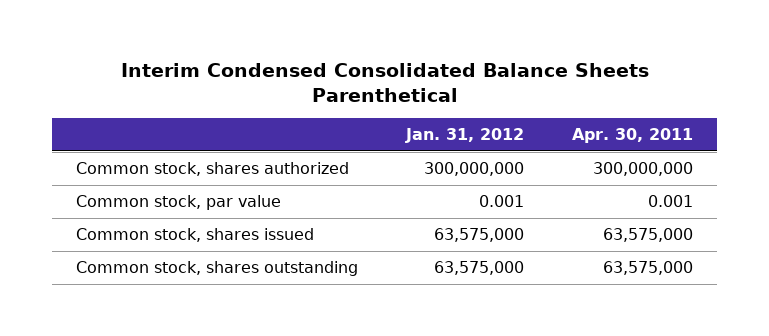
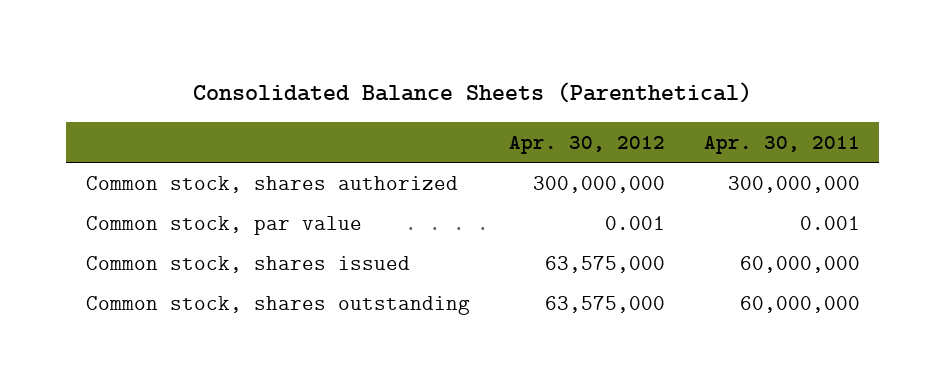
[120,62,649,103] Interim Condensed Consolidated Balance Sheets Parenthetical -> [192,82,752,104] Consolidated Balance Sheets (Parenthetical)
[405,128,525,144] Jan. 31, 2012 -> none
none -> [508,135,665,154] Apr. 30, 2012
[603,228,694,243] 63,575,000 -> [739,255,860,273] 60,000,000
[603,261,694,276] 63,575,000 -> [739,295,860,313] 60,000,000

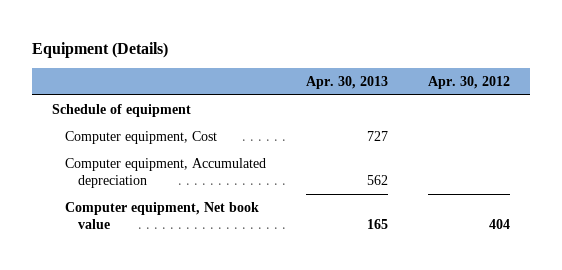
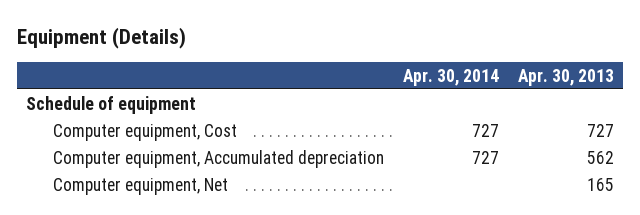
[427,76,510,90] Apr. 30, 2012 -> none
none -> [402,68,499,86] Apr. 30, 2014
[65,202,260,229] Computer equipment, Net book value -> [52,177,228,195] Computer equipment, Net

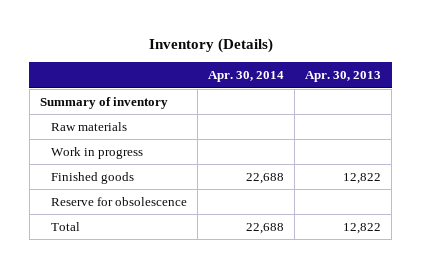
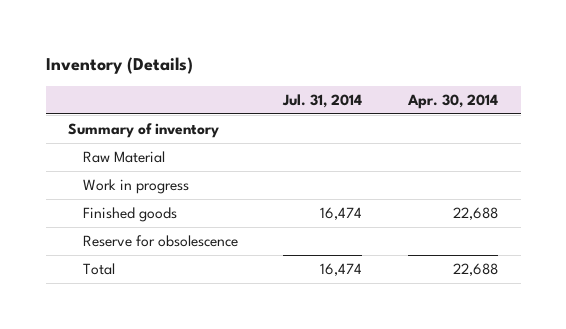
[305,71,382,83] Apr. 30, 2013 -> none
none -> [282,93,363,108] Jul. 31, 2014
[50,121,127,131] Raw materials -> [82,151,165,164] Raw Material

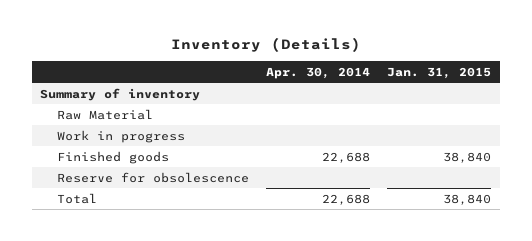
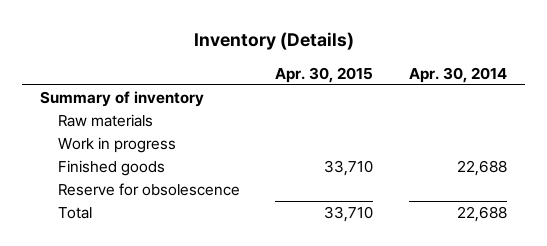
[387,66,492,79] Jan. 31, 2015 -> none
none -> [275,66,374,83] Apr. 30, 2015
[57,108,154,120] Raw Material -> [57,113,153,127] Raw materials

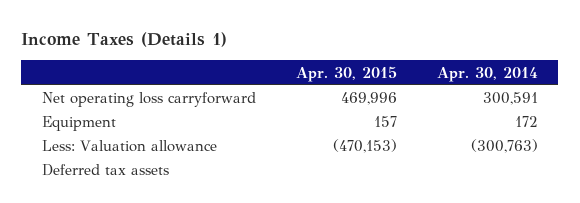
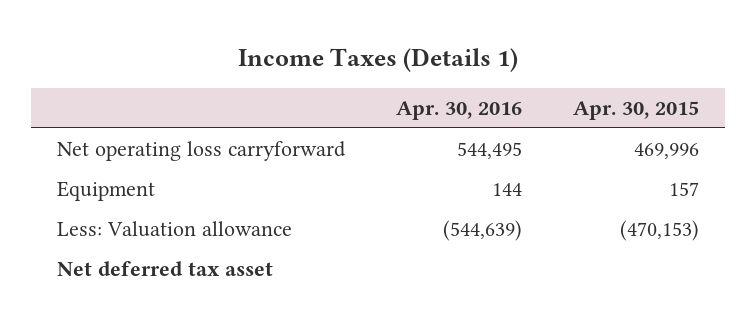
[437,66,539,82] Apr. 30, 2014 -> none
none -> [396,100,523,120] Apr. 30, 2016
[41,164,169,177] Deferred tax assets -> [56,261,273,277] Net deferred tax asset

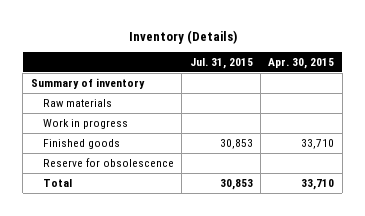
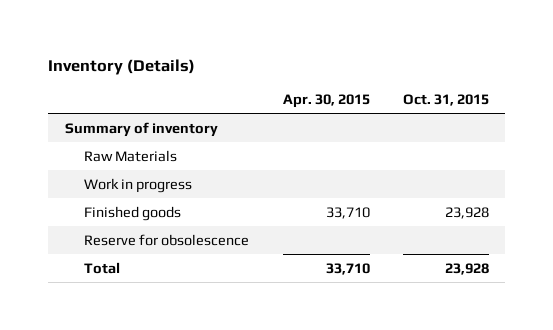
[189,57,253,69] Jul. 31, 2015 -> none
none -> [402,93,489,106] Oct. 31, 2015
[42,98,112,107] Raw materials -> [84,149,178,162] Raw Materials

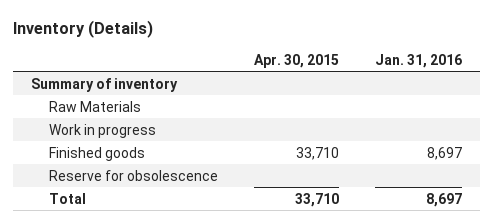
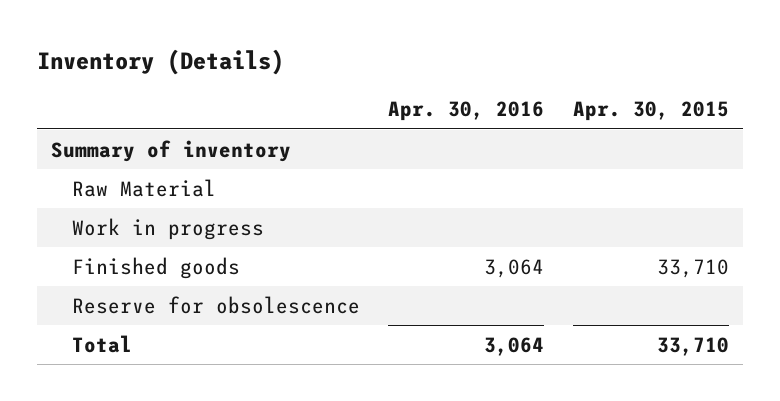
[375,53,463,68] Jan. 31, 2016 -> none
none -> [388,101,545,122] Apr. 30, 2016
[48,100,141,112] Raw Materials -> [72,178,217,197] Raw Material

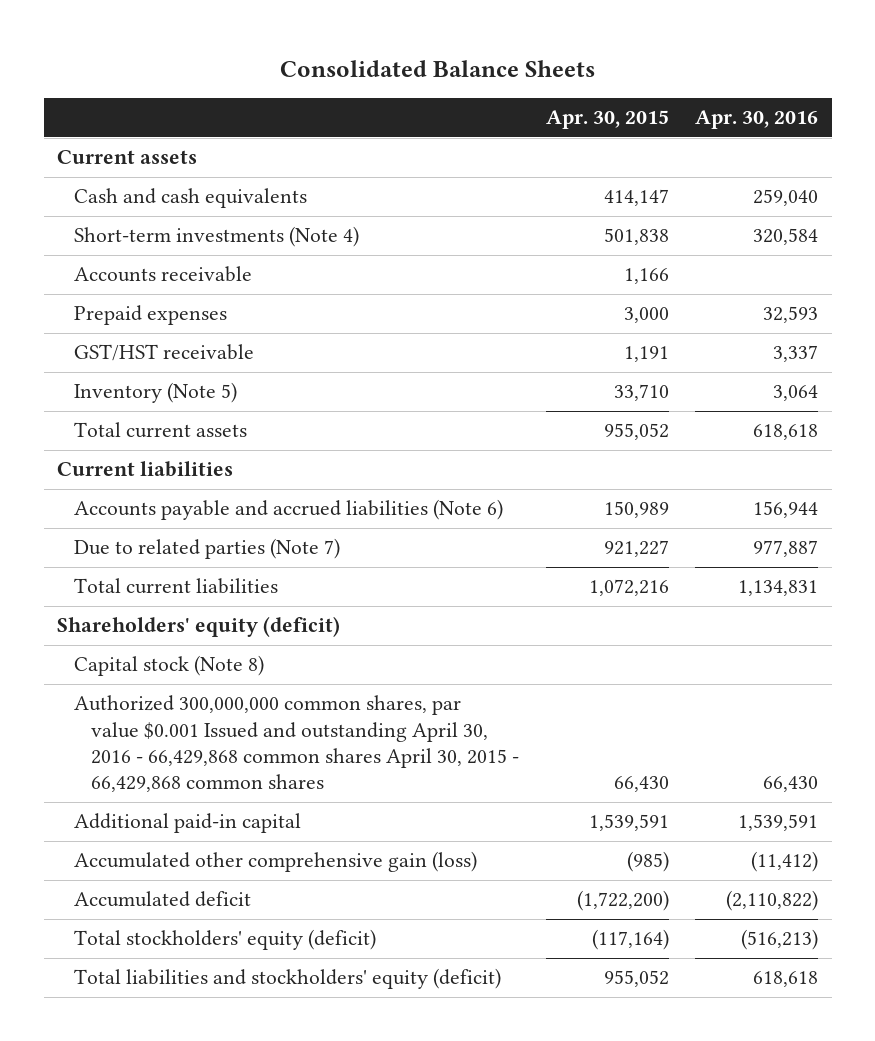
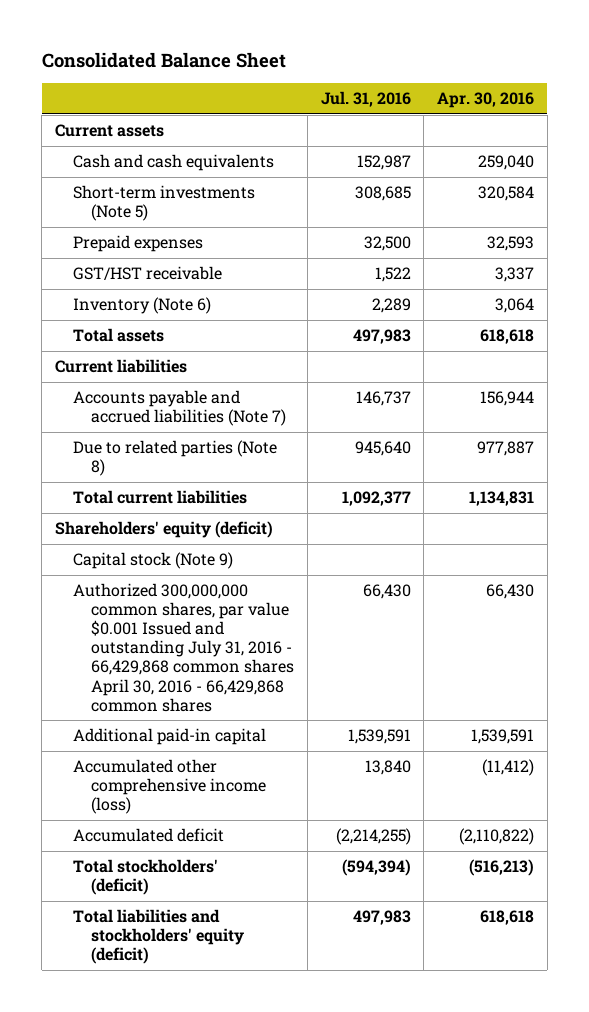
[279,59,595,77] Consolidated Balance Sheets -> [41,51,286,68] Consolidated Balance Sheet
[545,110,669,130] Apr. 30, 2015 -> none
none -> [320,90,411,107] Jul. 31, 2016
[74,266,253,283] Accounts receivable -> none
[74,226,360,248] Short-term investments (Note 4) -> [73,185,256,222] Short-term investments (Note 5)
[74,382,238,404] Inventory (Note 5) -> [73,297,212,315] Inventory (Note 6)
[74,422,248,439] Total current assets -> [73,328,165,343] Total assets
[74,499,504,521] Accounts payable and accrued liabilities (Note 6) -> [73,390,287,427] Accounts payable and accrued liabilities (Note 7)
[74,538,341,560] Due to related parties (Note 7) -> [73,440,278,477] Due to related parties (Note 8)
[74,655,265,677] Capital stock (Note 8) -> [73,552,234,570] Capital stock (Note 9)
[74,695,520,793] Authorized 300,000,000 common shares, par value $0.001 Issued and outstanding April 30, 2016 - 66,429,868 common shares April 30, 2015 - 66,429,868 common shares -> [73,583,295,712] Authorized 300,000,000 common shares, par value $0.001 Issued and outstanding July 31, 2016 - 66,429,868 common shares April 30, 2016 - 66,429,868 common shares
[74,851,478,873] Accumulated other comprehensive gain (loss) -> [73,759,267,815] Accumulated other comprehensive income (loss)
[74,929,377,951] Total stockholders' equity (deficit) -> [73,859,219,896] Total stockholders' (deficit)

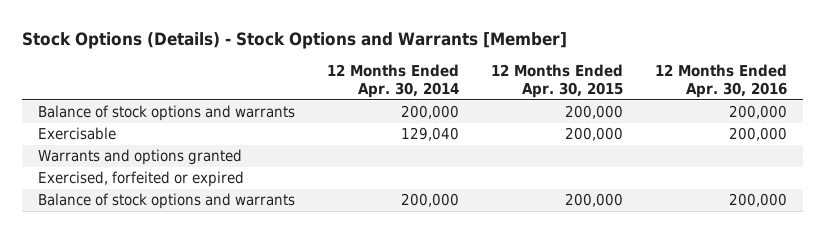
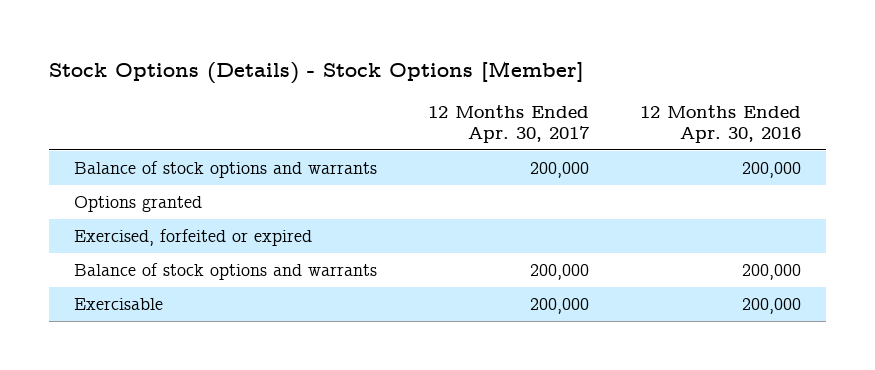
[22,32,568,50] Stock Options (Details) - Stock Options and Warrants [Member] -> [49,60,585,84] Stock Options (Details) - Stock Options [Member]
[327,64,460,99] 12 Months Ended Apr. 30, 2014 -> none
[490,64,623,99] 12 Months Ended Apr. 30, 2015 -> none
none -> [428,104,591,144] 12 Months Ended Apr. 30, 2017
[38,149,243,166] Warrants and options granted -> [74,196,203,213] Options granted
[38,127,117,141] Exercisable -> [74,298,164,311] Exercisable

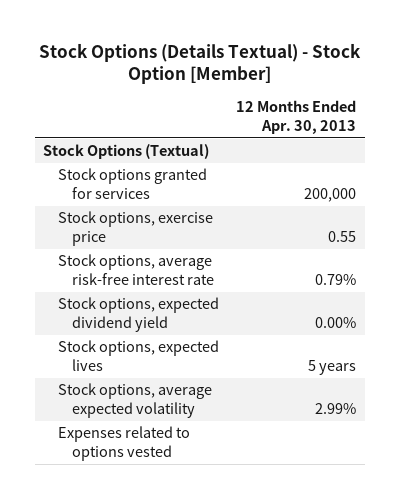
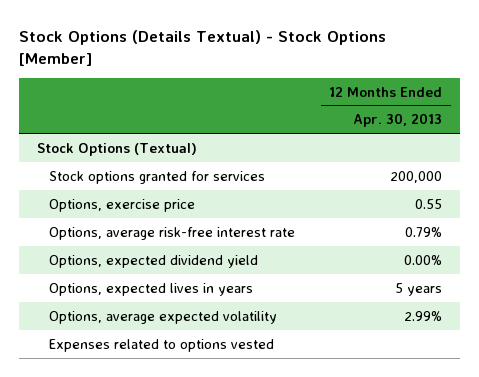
[38,42,361,85] Stock Options (Details Textual) - Stock Option [Member] -> [19,29,387,66] Stock Options (Details Textual) - Stock Options [Member]
[57,211,213,247] Stock options, exercise price -> [48,198,195,212] Options, exercise price
[57,254,215,286] Stock options, average risk-free interest rate -> [48,226,295,240] Options, average risk-free interest rate
[57,297,219,333] Stock options, expected dividend yield -> [48,254,258,268] Options, expected dividend yield
[57,340,219,372] Stock options, expected lives -> [48,282,253,296] Options, expected lives in years
[57,383,212,419] Stock options, average expected volatility -> [48,310,277,324] Options, average expected volatility

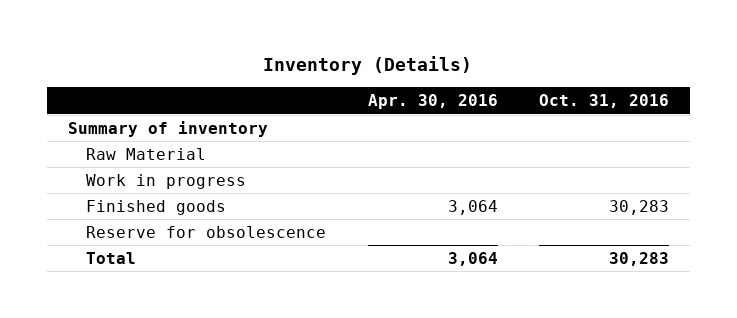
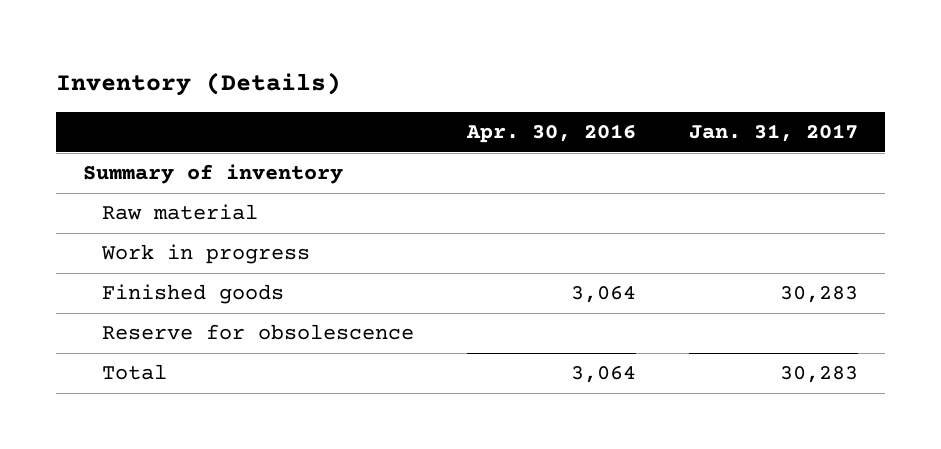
[539,94,670,109] Oct. 31, 2016 -> none
none -> [689,124,859,143] Jan. 31, 2017
[86,148,207,161] Raw Material -> [102,204,259,221] Raw material

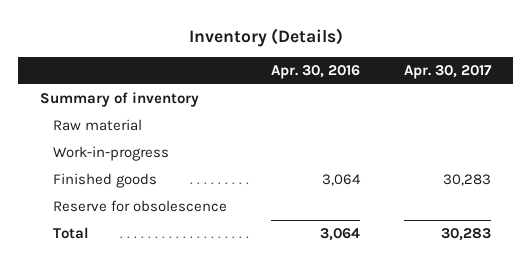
[689,124,859,143] Jan. 31, 2017 -> none
none -> [404,64,493,79] Apr. 30, 2017
[101,244,311,265] Work in progress -> [52,146,169,162] Work-in-progress

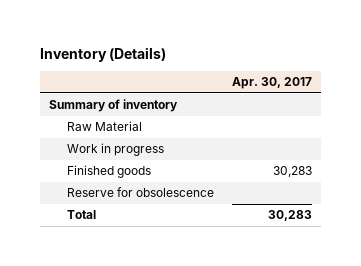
[271,64,361,79] Apr. 30, 2016 -> none
[52,119,142,132] Raw material -> [66,121,142,132] Raw Material
[52,146,169,162] Work-in-progress -> [66,143,164,157] Work in progress

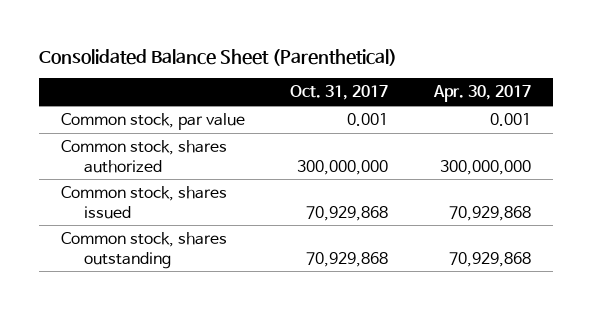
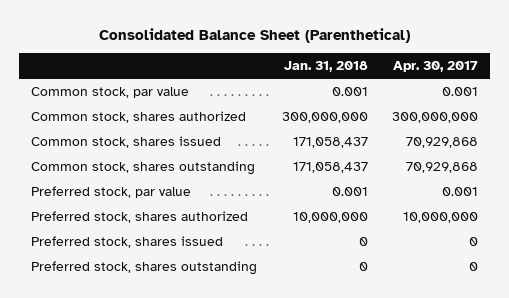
[290,85,389,101] Oct. 31, 2017 -> none
none -> [283,60,368,72] Jan. 31, 2018
none -> [31,186,192,199] Preferred stock, par value
none -> [31,211,249,224] Preferred stock, shares authorized
none -> [31,236,224,249] Preferred stock, shares issued
none -> [31,261,258,276] Preferred stock, shares outstanding

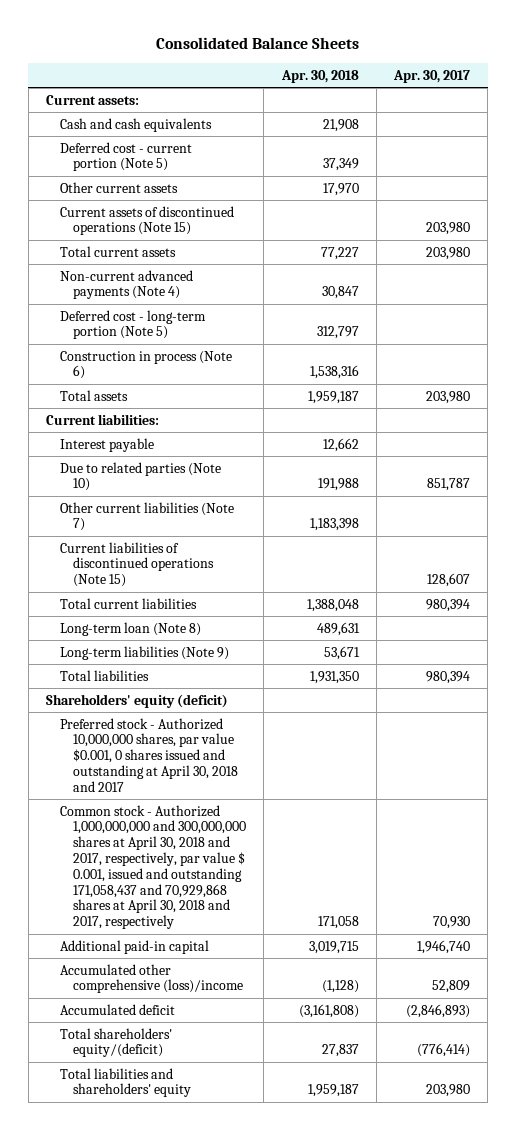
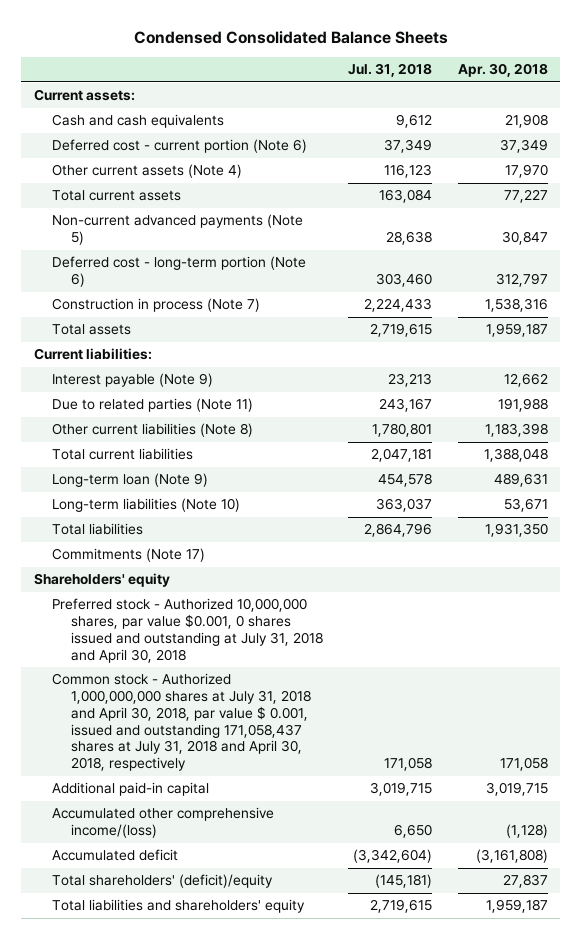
[156,37,360,50] Consolidated Balance Sheets -> [133,30,448,44] Condensed Consolidated Balance Sheets
[393,69,471,83] Apr. 30, 2017 -> none
none -> [348,63,433,78] Jul. 31, 2018
[59,205,234,236] Current assets of discontinued operations (Note 15) -> none
[59,141,192,172] Deferred cost - current portion (Note 5) -> [52,139,308,154] Deferred cost - current portion (Note 6)
[59,181,178,193] Other current assets -> [52,164,243,179] Other current assets (Note 4)
[59,269,193,300] Non-current advanced payments (Note 4) -> [52,214,304,246] Non-current advanced payments (Note 5)
[59,309,206,340] Deferred cost - long-term portion (Note 5) -> [52,256,307,288] Deferred cost - long-term portion (Note 6)
[59,350,232,380] Construction in process (Note 6) -> [52,298,261,313] Construction in process (Note 7)
[59,541,214,588] Current liabilities of discontinued operations (Note 15) -> none
[59,437,154,452] Interest payable -> [52,373,214,388] Interest payable (Note 9)
[59,461,221,492] Due to related parties (Note 10) -> [52,398,254,413] Due to related parties (Note 11)
[59,501,234,532] Other current liabilities (Note 7) -> [52,423,254,438] Other current liabilities (Note 8)
[59,621,201,636] Long-term loan (Note 8) -> [52,473,209,488] Long-term loan (Note 9)
[59,645,229,660] Long-term liabilities (Note 9) -> [52,498,241,513] Long-term liabilities (Note 10)
none -> [52,548,206,563] Commitments (Note 17)
[46,693,229,708] Shareholders' equity (deficit) -> [33,573,170,588] Shareholders' equity
[59,717,238,792] Preferred stock - Authorized 10,000,000 shares, par value $0.001, 0 shares issued and outstanding at April 30, 2018 and 2017 -> [52,598,323,663] Preferred stock - Authorized 10,000,000 shares, par value $0.001, 0 shares issued and outstanding at July 31, 2018 and April 30, 2018
[59,804,246,930] Common stock - Authorized 1,000,000,000 and 300,000,000 shares at April 30, 2018 and 2017, respectively, par value $ 0.001, issued and outstanding 171,058,437 and 70,929,868 shares at April 30, 2018 and 2017, respectively -> [52,673,311,772] Common stock - Authorized 1,000,000,000 shares at July 31, 2018 and April 30, 2018, par value $ 0.001, issued and outstanding 171,058,437 shares at July 31, 2018 and April 30, 2018, respectively
[59,963,243,994] Accumulated other comprehensive (loss)/income -> [52,807,275,839] Accumulated other comprehensive income/(loss)
[59,1027,172,1058] Total shareholders' equity/(deficit) -> [52,874,274,889] Total shareholders' (deficit)/equity

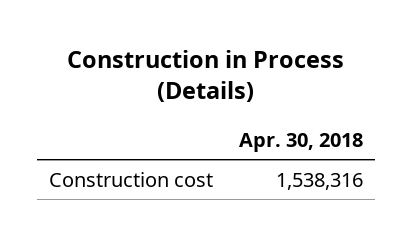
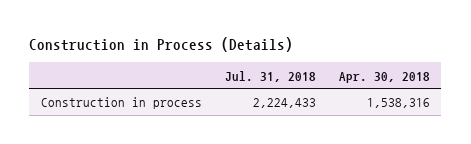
none -> [224,70,316,82] Jul. 31, 2018
[49,171,214,187] Construction cost -> [40,97,202,110] Construction in process

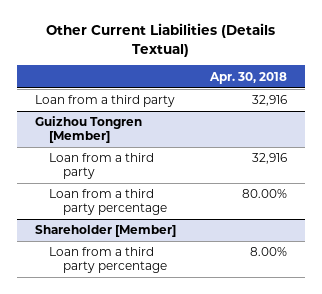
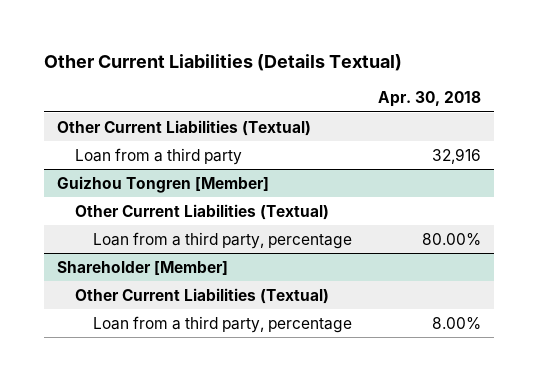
none -> [57,119,312,136] Other Current Liabilities (Textual)
[48,153,154,180] Loan from a third party -> none
none -> [75,203,330,220] Other Current Liabilities (Textual)
[48,189,167,216] Loan from a third party percentage -> [93,231,353,249] Loan from a third party, percentage
none -> [75,287,330,304] Other Current Liabilities (Textual)
[48,247,167,274] Loan from a third party percentage -> [93,315,353,333] Loan from a third party, percentage

